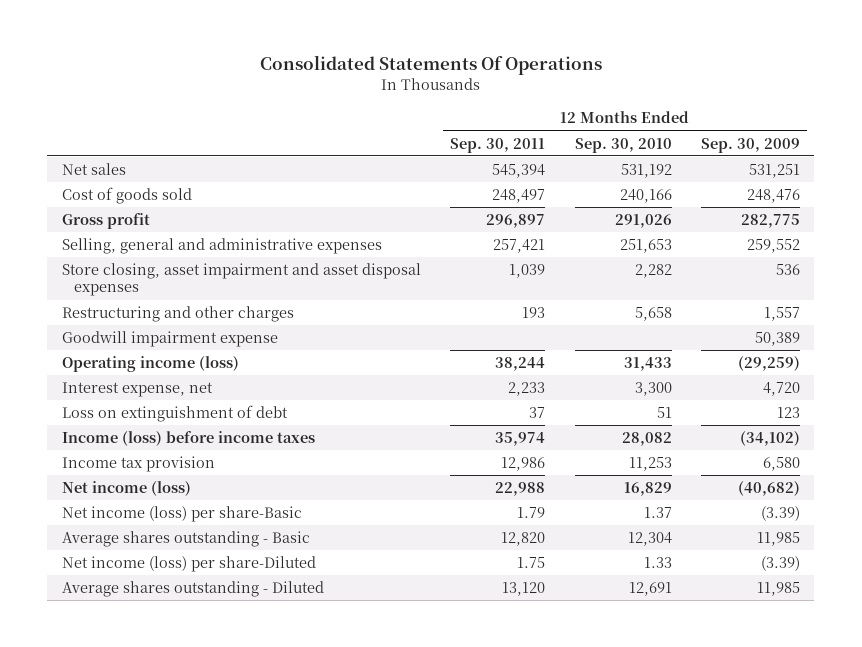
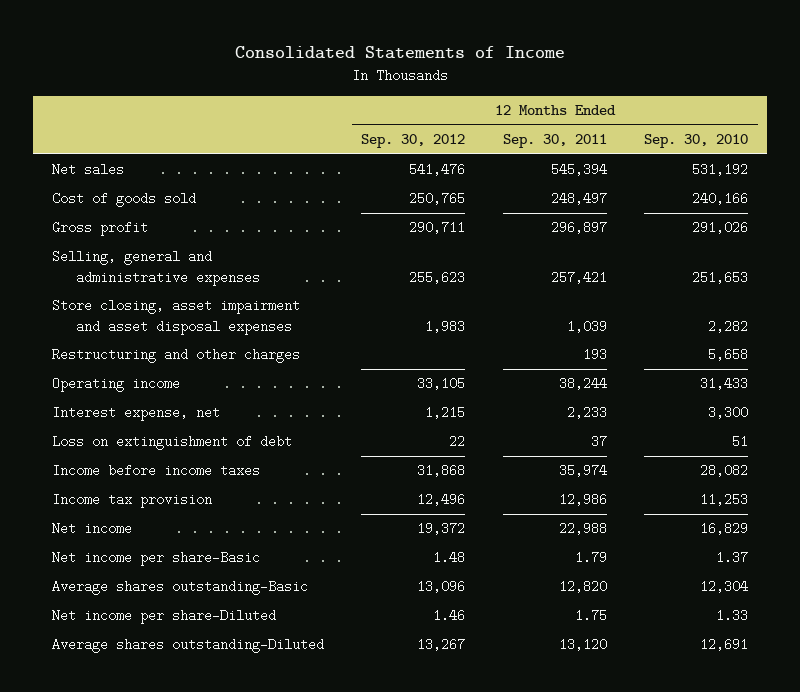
[259,55,602,76] Consolidated Statements Of Operations -> [235,45,566,59] Consolidated Statements of Income
[700,137,800,153] Sep. 30, 2009 -> none
none -> [361,134,466,149] Sep. 30, 2012
[62,331,279,348] Goodwill impairment expense -> none
[62,356,240,373] Operating income (loss) -> [51,377,180,393] Operating income
[62,431,316,447] Income (loss) before income taxes -> [51,464,260,478] Income before income taxes
[62,481,192,497] Net income (loss) -> [51,522,132,536] Net income
[62,506,303,523] Net income (loss) per share-Basic -> [51,551,260,567] Net income per share-Basic
[62,531,311,548] Average shares outstanding - Basic -> [51,580,308,596] Average shares outstanding-Basic
[62,556,317,573] Net income (loss) per share-Diluted -> [51,609,276,625] Net income per share-Diluted
[62,581,325,598] Average shares outstanding - Diluted -> [51,638,324,654] Average shares outstanding-Diluted

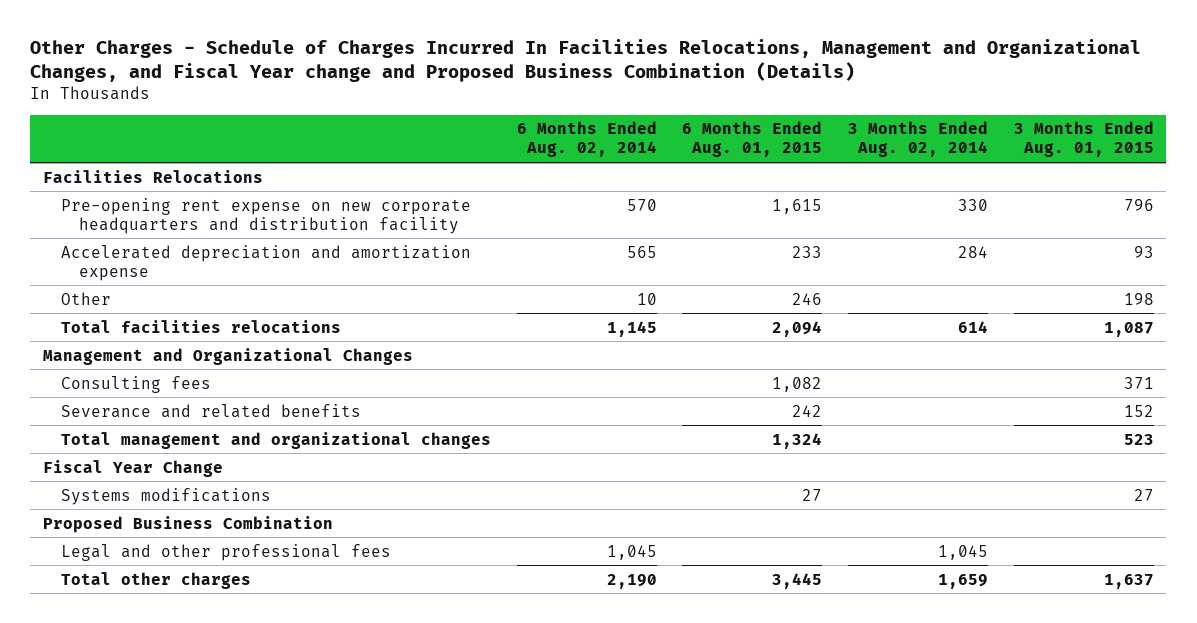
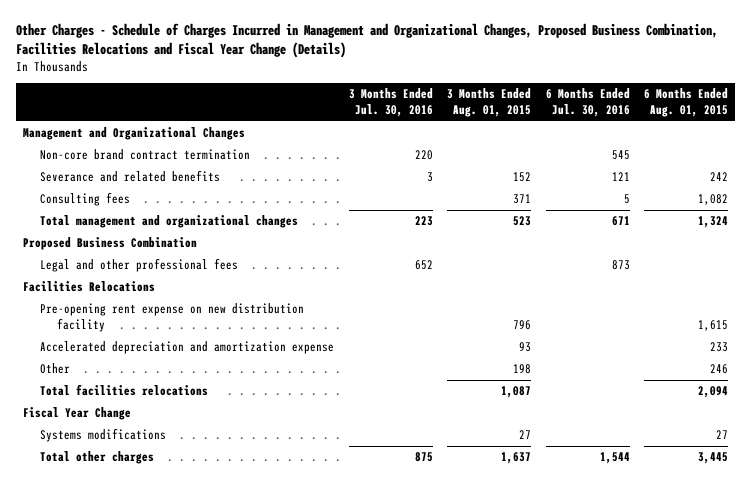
[30,39,1142,83] Other Charges - Schedule of Charges Incurred In Facilities Relocations, Management and Organizational Changes, and Fiscal Year change and Proposed Business Combination (Details) -> [16,23,719,59] Other Charges - Schedule of Charges Incurred in Management and Organizational Changes, Proposed Business Combination, Facilities Relocations and Fiscal Year Change (Details)
[516,121,657,158] 6 Months Ended Aug. 02, 2014 -> none
[847,121,988,158] 3 Months Ended Aug. 02, 2014 -> none
none -> [348,88,433,118] 3 Months Ended Jul. 30, 2016
none -> [545,88,630,118] 6 Months Ended Jul. 30, 2016
[43,347,414,365] Management and Organizational Changes -> [23,127,246,141] Management and Organizational Changes
none -> [40,149,251,161] Non-core brand contract termination
[61,403,362,418] Severance and related benefits -> [40,170,221,183] Severance and related benefits
[61,375,212,393] Consulting fees -> [40,192,131,207] Consulting fees
[61,431,492,449] Total management and organizational changes -> [40,215,299,229] Total management and organizational changes
[43,515,334,533] Proposed Business Combination -> [23,237,198,251] Proposed Business Combination
[61,543,392,561] Legal and other professional fees -> [40,258,239,273] Legal and other professional fees
[61,197,472,234] Pre-opening rent expense on new corporate headquarters and distribution facility -> [40,303,305,333] Pre-opening rent expense on new distribution facility

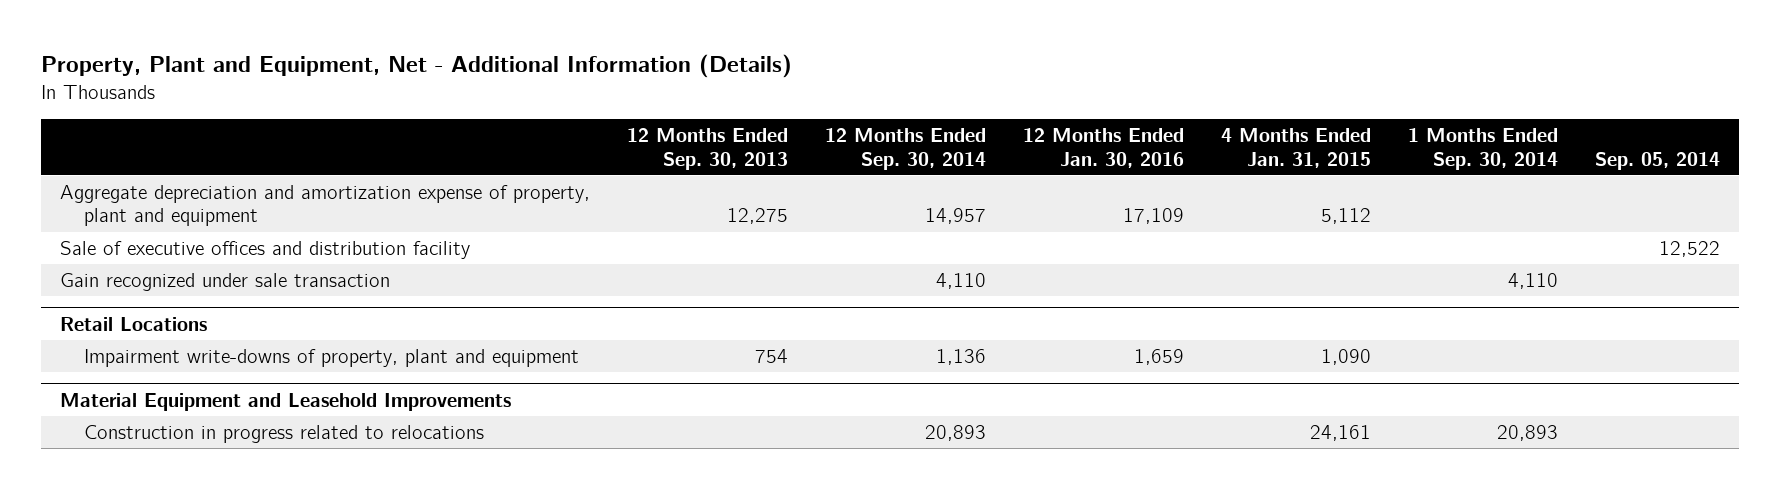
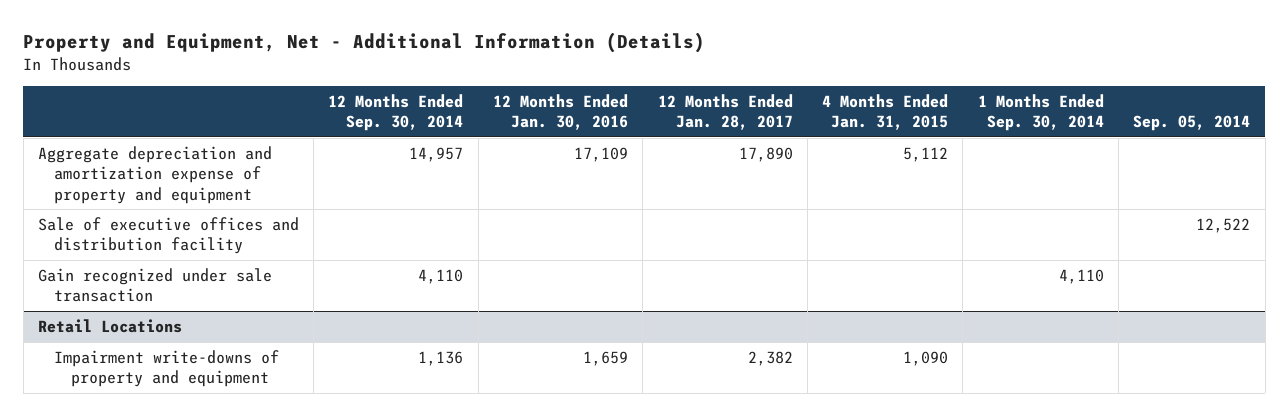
[41,54,793,79] Property, Plant and Equipment, Net - Additional Information (Details) -> [23,32,706,54] Property and Equipment, Net - Additional Information (Details)
[626,128,788,170] 12 Months Ended Sep. 30, 2013 -> none
none -> [657,93,793,131] 12 Months Ended Jan. 28, 2017
[59,184,590,227] Aggregate depreciation and amortization expense of property, plant and equipment -> [37,145,272,204] Aggregate depreciation and amortization expense of property and equipment
[59,392,511,411] Material Equipment and Leasehold Improvements -> none
[84,424,485,443] Construction in progress related to relocations -> none
[84,348,580,367] Impairment write-downs of property, plant and equipment -> [54,349,280,388] Impairment write-downs of property and equipment

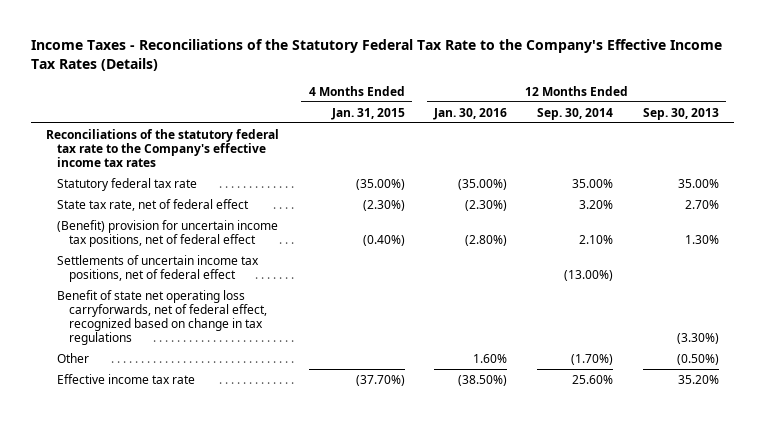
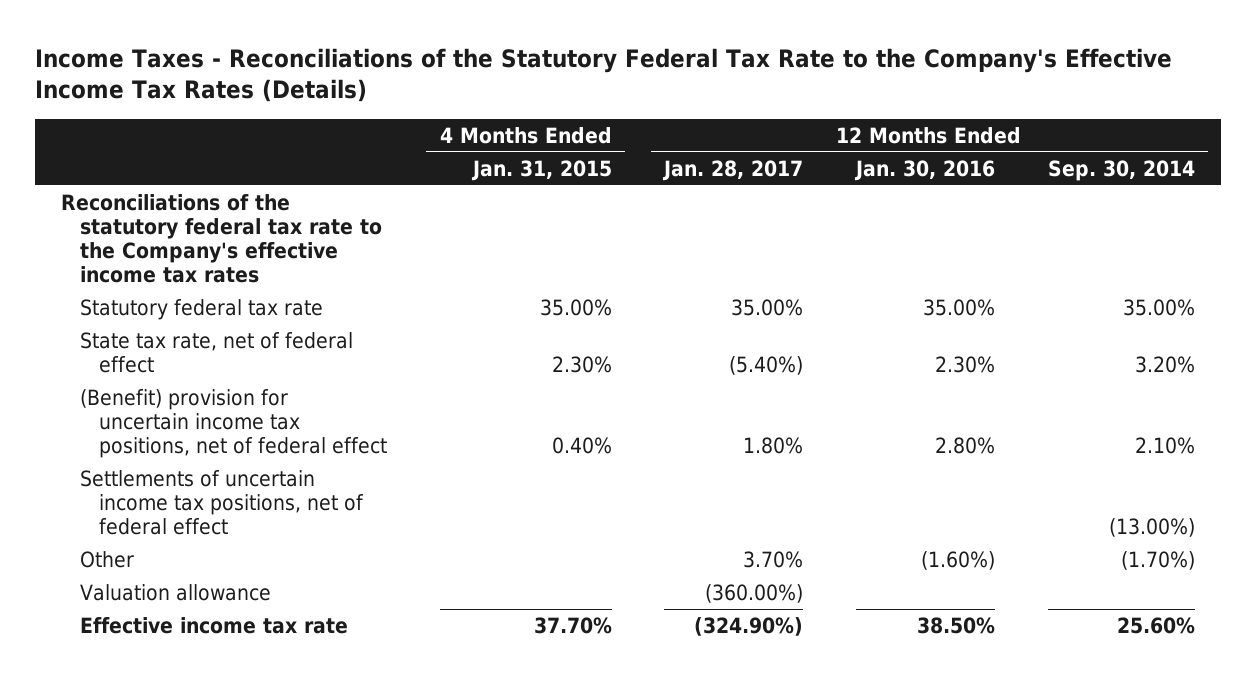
[642,107,719,120] Sep. 30, 2013 -> none
none -> [662,159,804,181] Jan. 28, 2017
[355,178,405,190] (35.00%) -> [539,298,612,316] 35.00%
[458,178,508,190] (35.00%) -> [922,298,995,316] 35.00%
[362,199,405,211] (2.30%) -> [551,355,612,373] 2.30%
[465,199,508,211] (2.30%) -> [934,355,995,373] 2.30%
[362,234,405,246] (0.40%) -> [551,436,612,454] 0.40%
[465,234,508,246] (2.80%) -> [934,436,995,454] 2.80%
[57,289,267,346] Benefit of state net operating loss carryforwards, net of federal effect, recognized based on change in tax regulations -> none
[473,353,508,363] 1.60% -> [920,550,995,570] (1.60%)
none -> [80,583,272,601] Valuation allowance
[355,374,405,386] (37.70%) -> [533,616,612,634] 37.70%
[458,374,508,386] (38.50%) -> [916,616,995,634] 38.50%

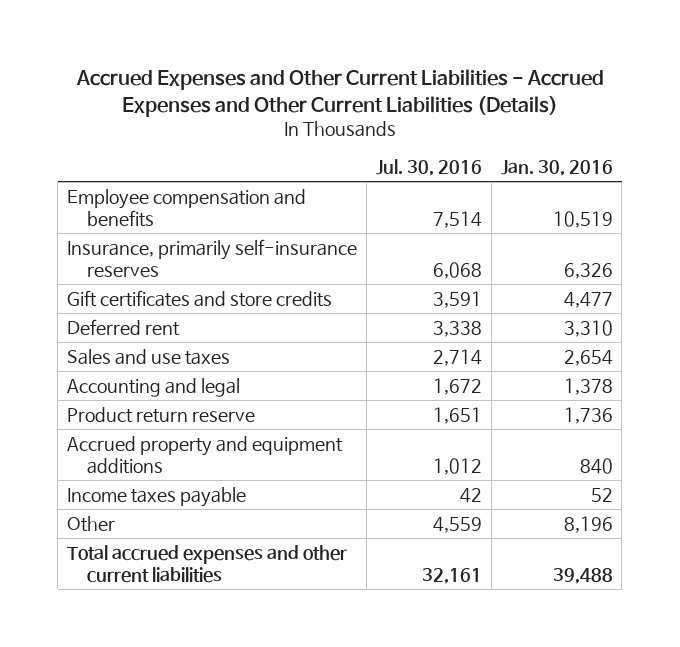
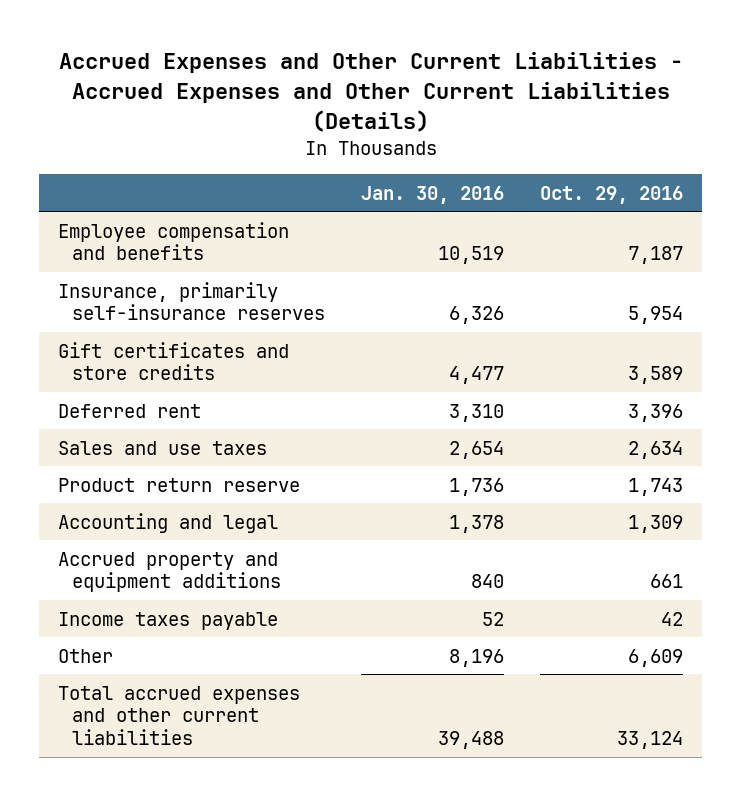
[375,159,482,177] Jul. 30, 2016 -> none
none -> [540,185,684,204] Oct. 29, 2016
[67,377,241,397] Accounting and legal -> [57,512,278,533] Accounting and legal

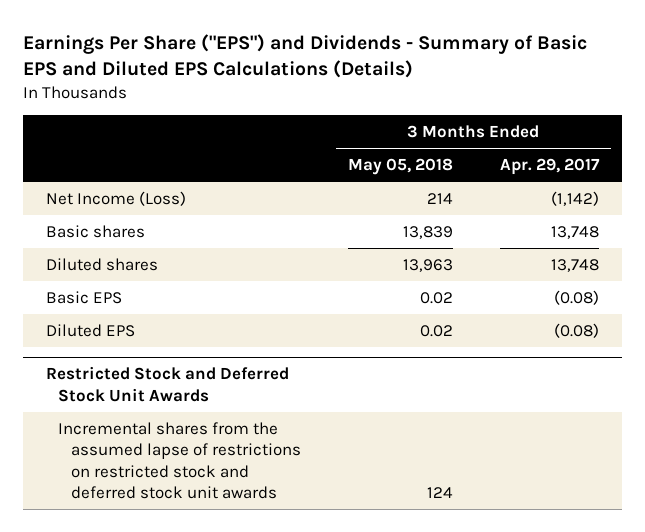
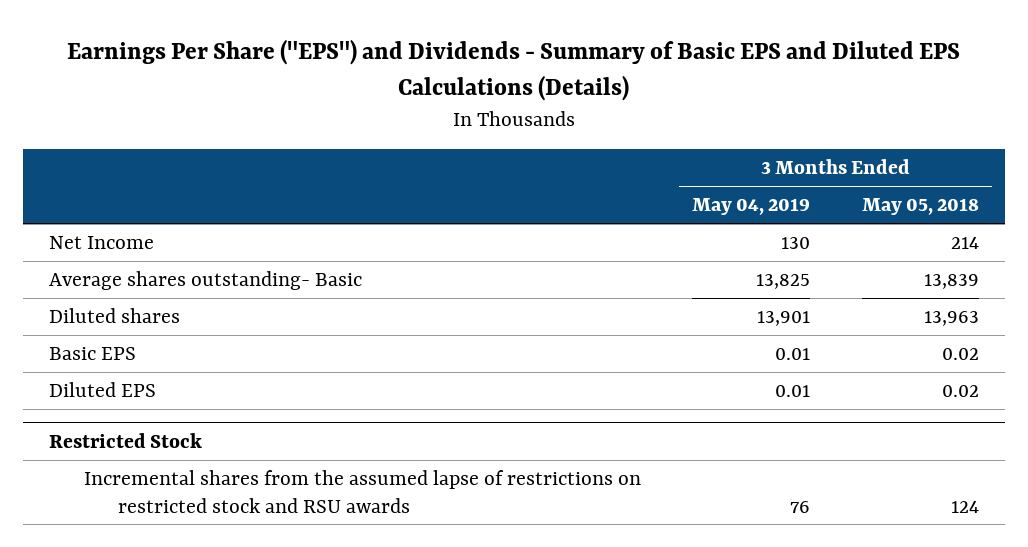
[499,158,600,176] Apr. 29, 2017 -> none
none -> [692,198,811,216] May 04, 2019
[46,190,187,206] Net Income (Loss) -> [48,236,154,250] Net Income
[46,224,146,238] Basic shares -> [48,271,362,291] Average shares outstanding- Basic
[46,366,290,402] Restricted Stock and Deferred Stock Unit Awards -> none
none -> [48,432,202,448] Restricted Stock
[58,421,301,499] Incremental shares from the assumed lapse of restrictions on restricted stock and deferred stock unit awards -> [83,470,641,513] Incremental shares from the assumed lapse of restrictions on restricted stock and RSU awards

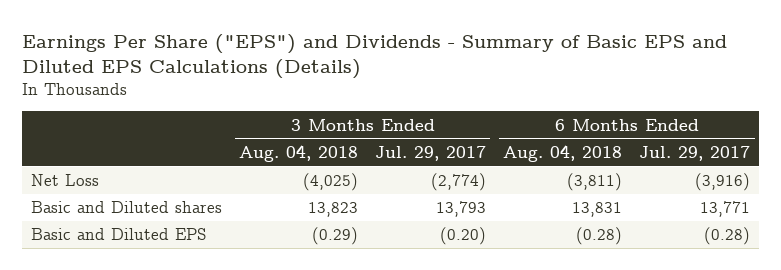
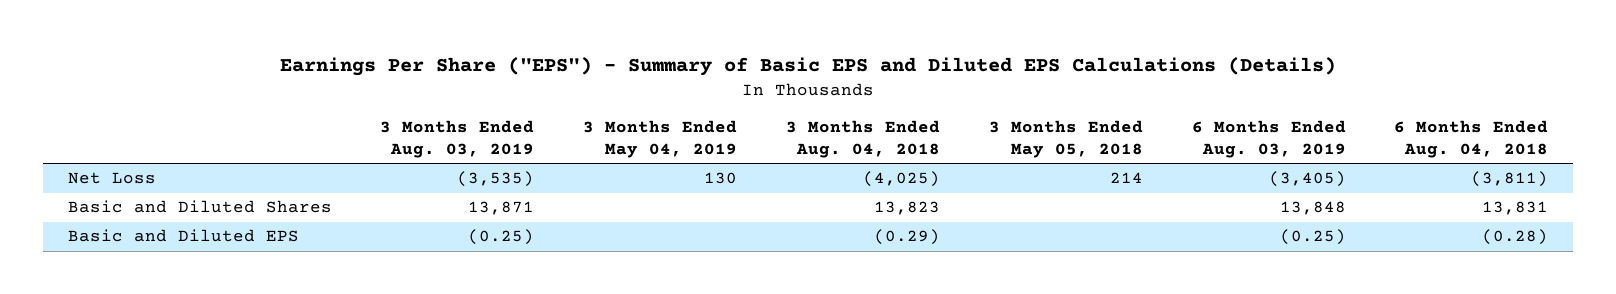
[22,33,728,80] Earnings Per Share ("EPS") and Dividends - Summary of Basic EPS and Diluted EPS Calculations (Details) -> [280,56,1337,76] Earnings Per Share ("EPS") - Summary of Basic EPS and Diluted EPS Calculations (Details)
[375,145,487,161] Jul. 29, 2017 -> none
[639,145,751,161] Jul. 29, 2017 -> none
none -> [380,119,535,159] 3 Months Ended Aug. 03, 2019
none -> [583,119,738,159] 3 Months Ended May 04, 2019
none -> [988,119,1143,159] 3 Months Ended May 05, 2018
none -> [1191,119,1346,159] 6 Months Ended Aug. 03, 2019
[30,201,222,214] Basic and Diluted shares -> [67,200,332,214] Basic and Diluted Shares

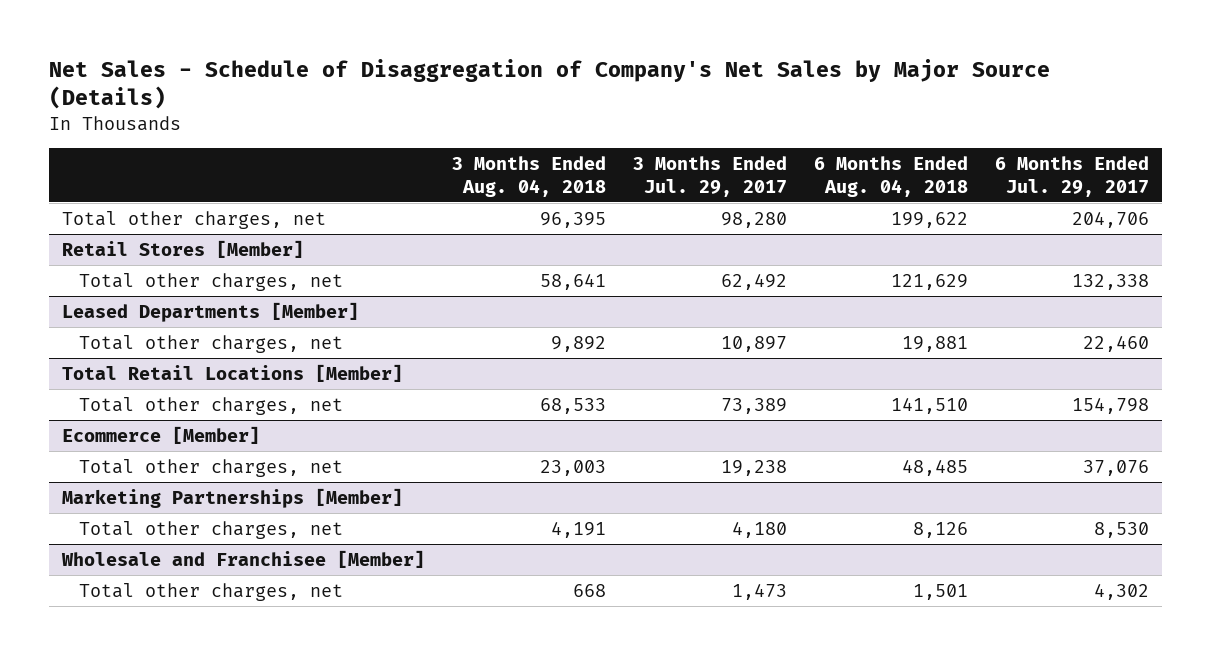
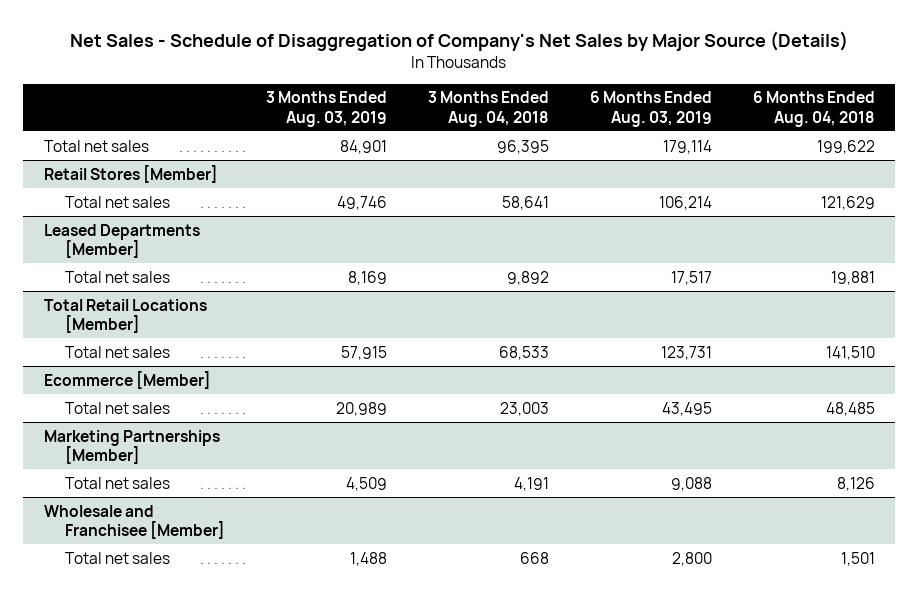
[632,155,787,197] 3 Months Ended Jul. 29, 2017 -> none
[994,155,1149,197] 6 Months Ended Jul. 29, 2017 -> none
none -> [266,91,388,127] 3 Months Ended Aug. 03, 2019
none -> [589,91,712,127] 6 Months Ended Aug. 03, 2019
[62,210,327,229] Total other charges, net -> [43,139,149,152] Total net sales
[79,272,344,291] Total other charges, net -> [65,195,171,208] Total net sales
[79,334,344,353] Total other charges, net -> [65,270,171,283] Total net sales
[79,396,344,415] Total other charges, net -> [65,345,171,358] Total net sales
[79,458,344,477] Total other charges, net -> [65,401,171,414] Total net sales
[79,520,344,539] Total other charges, net -> [65,476,171,489] Total net sales
[79,582,344,601] Total other charges, net -> [65,551,171,564] Total net sales

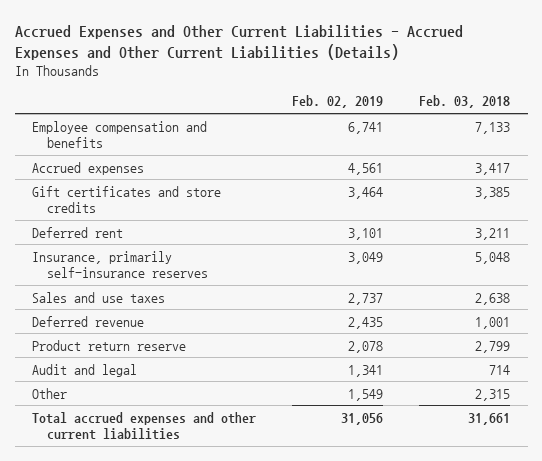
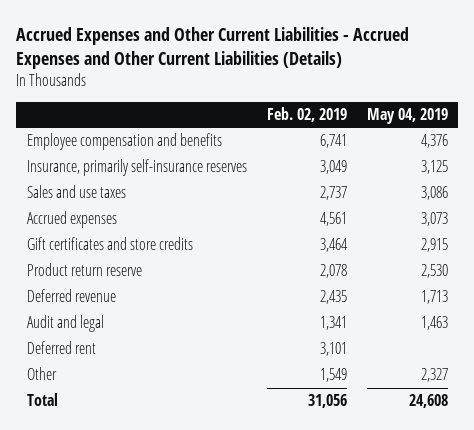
[418,95,510,109] Feb. 03, 2018 -> none
none -> [366,108,448,125] May 04, 2019
[32,161,145,175] Accrued expenses -> [26,211,117,229] Accrued expenses
[32,185,222,214] Gift certificates and store credits -> [26,237,193,251] Gift certificates and store credits
[32,315,145,327] Deferred revenue -> [26,289,116,303] Deferred revenue
[32,226,124,238] Deferred rent -> [26,341,96,355] Deferred rent
[32,411,257,441] Total accrued expenses and other current liabilities -> [26,393,58,407] Total

